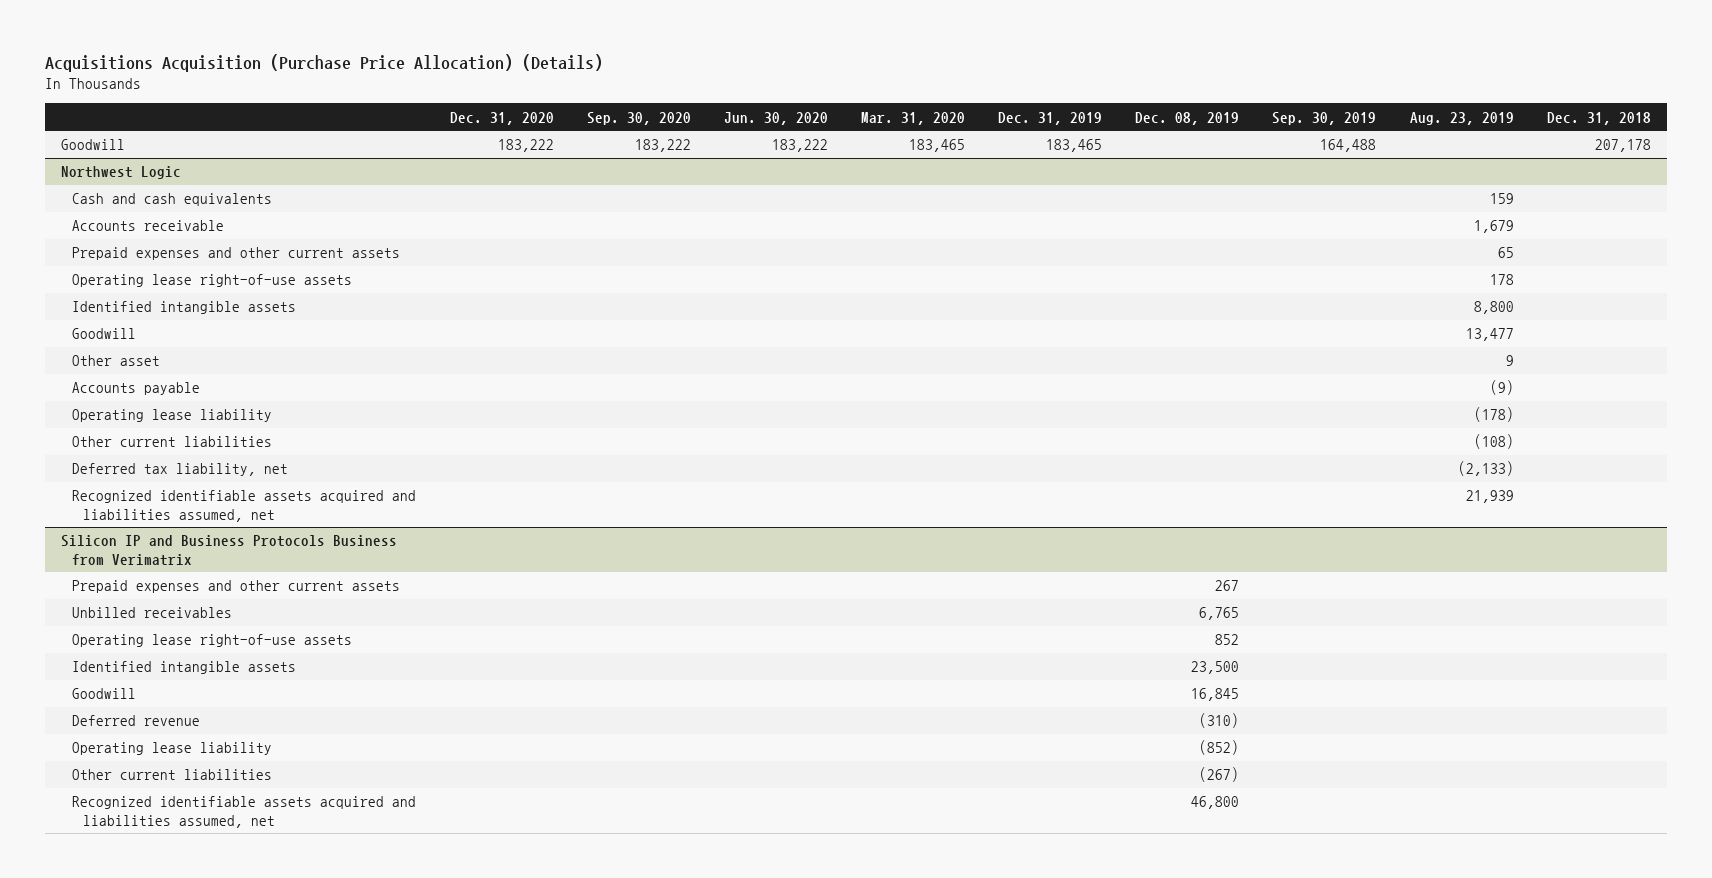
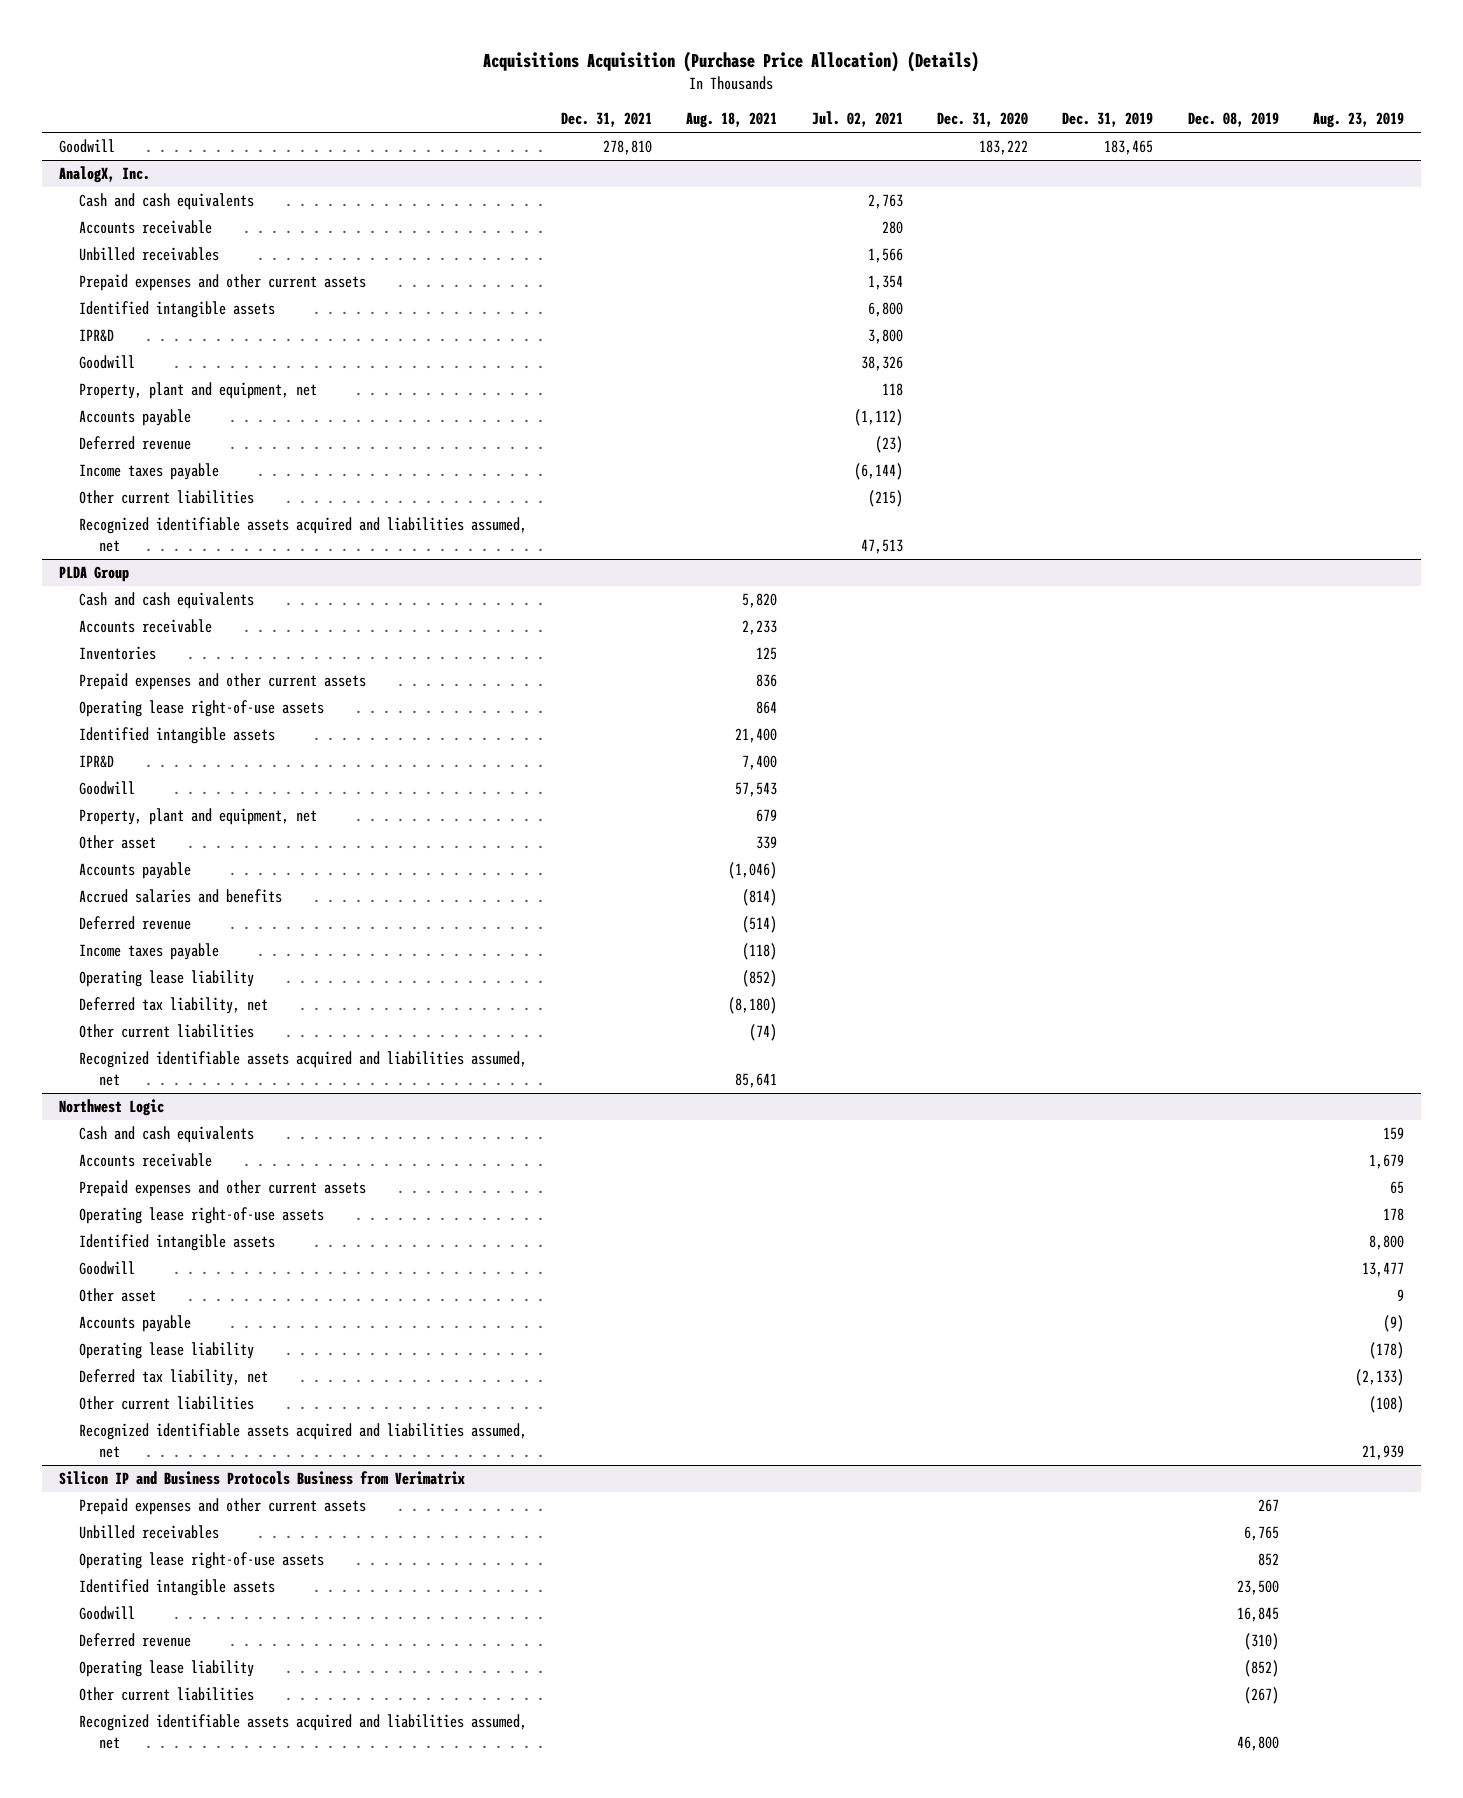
[586,111,691,125] Sep. 30, 2020 -> none
[723,111,828,125] Jun. 30, 2020 -> none
[861,111,966,125] Mar. 31, 2020 -> none
[1272,111,1377,125] Sep. 30, 2019 -> none
[1546,111,1651,125] Dec. 31, 2018 -> none
none -> [561,112,653,128] Dec. 31, 2021
none -> [686,112,778,129] Aug. 18, 2021
none -> [811,111,903,128] Jul. 02, 2021
none -> [59,166,151,184] AnalogX, Inc.
none -> [78,193,254,211] Cash and cash equivalents
none -> [78,220,212,235] Accounts receivable
none -> [78,247,219,262] Unbilled receivables
none -> [78,274,366,292] Prepaid expenses and other current assets
none -> [78,301,275,319] Identified intangible assets
none -> [78,329,114,343] IPR&D
none -> [78,355,135,370] Goodwill
none -> [78,382,317,400] Property, plant and equipment, net
none -> [78,409,191,427] Accounts payable
none -> [78,436,191,451] Deferred revenue
none -> [78,463,219,481] Income taxes payable
none -> [78,490,254,505] Other current liabilities
none -> [78,517,527,552] Recognized identifiable assets acquired and liabilities assumed, net
none -> [59,566,130,583] PLDA Group
none -> [78,592,254,610] Cash and cash equivalents
none -> [78,619,212,634] Accounts receivable
none -> [78,646,156,661] Inventories
none -> [78,673,366,691] Prepaid expenses and other current assets
none -> [78,700,324,718] Operating lease right-of-use assets
none -> [78,727,275,745] Identified intangible assets
none -> [78,755,114,769] IPR&D
none -> [78,781,135,796] Goodwill
none -> [78,808,317,826] Property, plant and equipment, net
none -> [78,835,156,850] Other asset
none -> [78,862,191,880] Accounts payable
none -> [78,889,282,904] Accrued salaries and benefits
none -> [78,916,191,931] Deferred revenue
none -> [78,943,219,961] Income taxes payable
none -> [78,970,254,988] Operating lease liability
none -> [78,997,268,1015] Deferred tax liability, net
none -> [78,1024,254,1039] Other current liabilities
none -> [78,1051,527,1086] Recognized identifiable assets acquired and liabilities assumed, net
[72,436,273,448] Other current liabilities -> [78,1396,254,1411] Other current liabilities

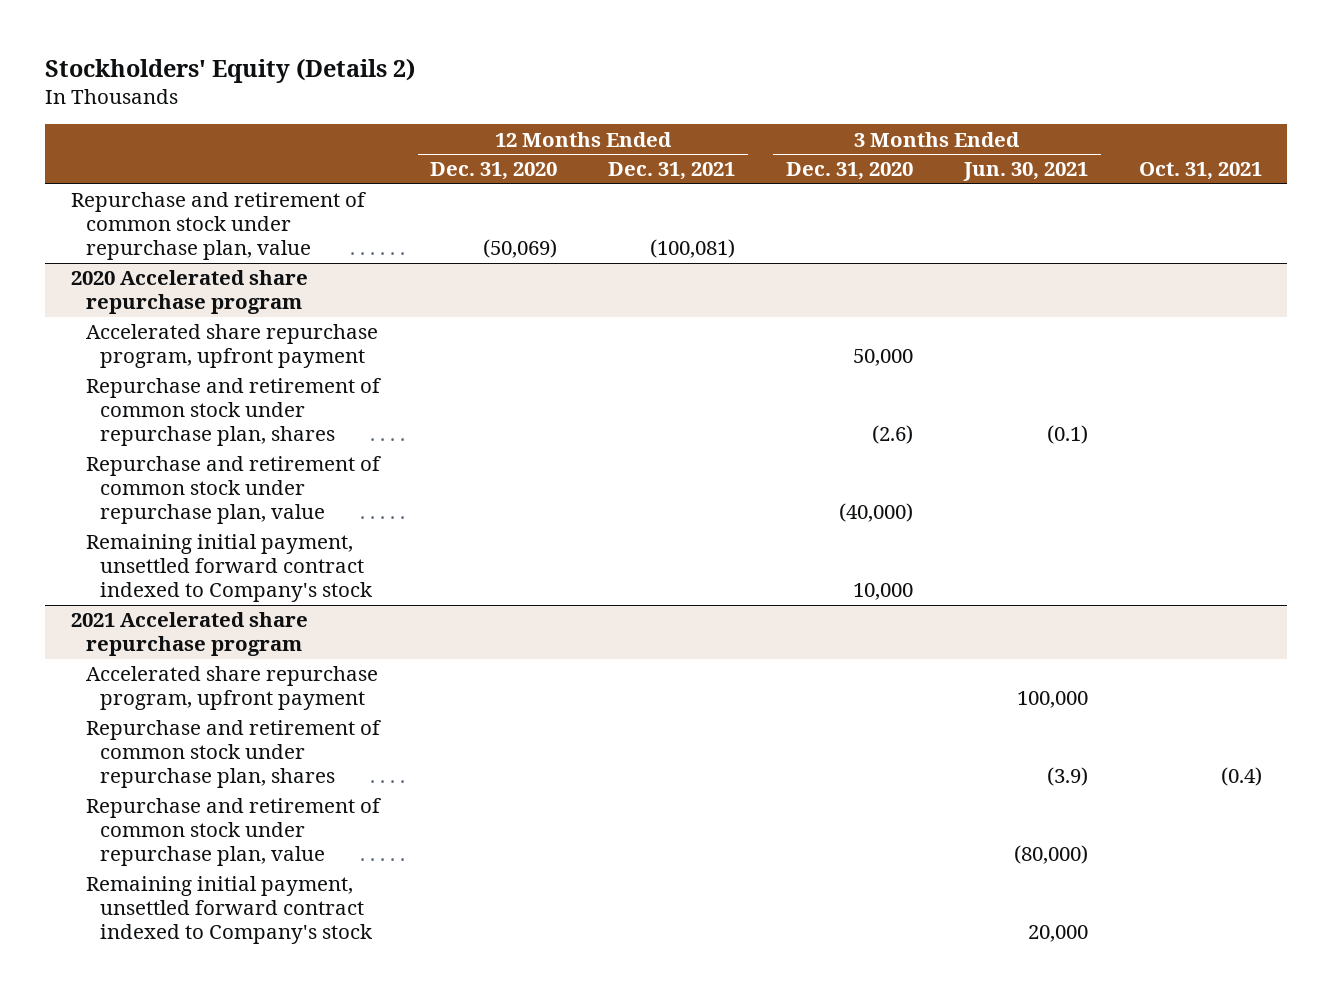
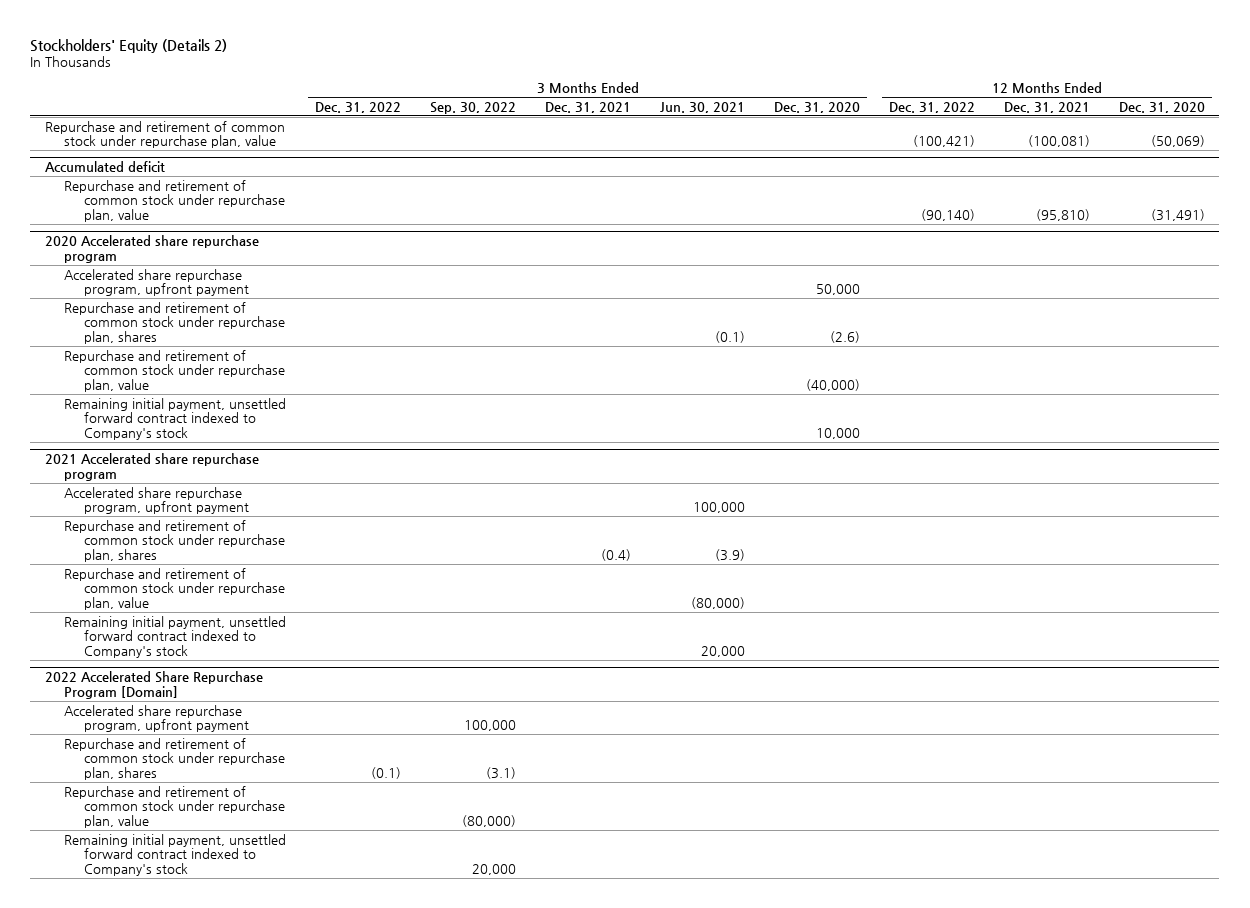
[1138,162,1262,181] Oct. 31, 2021 -> none
none -> [315,101,402,113] Dec. 31, 2022
none -> [430,101,517,114] Sep. 30, 2022
none -> [545,101,632,113] Dec. 31, 2021
none -> [888,101,975,113] Dec. 31, 2022
none -> [44,160,165,172] Accumulated deficit
none -> [64,179,285,223] Repurchase and retirement of common stock under repurchase plan, value
none -> [44,670,263,699] 2022 Accelerated Share Repurchase Program [Domain]
none -> [64,704,249,733] Accelerated share repurchase program, upfront payment
none -> [64,737,285,781] Repurchase and retirement of common stock under repurchase plan, shares
none -> [64,785,285,829] Repurchase and retirement of common stock under repurchase plan, value
none -> [64,833,287,877] Remaining initial payment, unsettled forward contract indexed to Company's stock

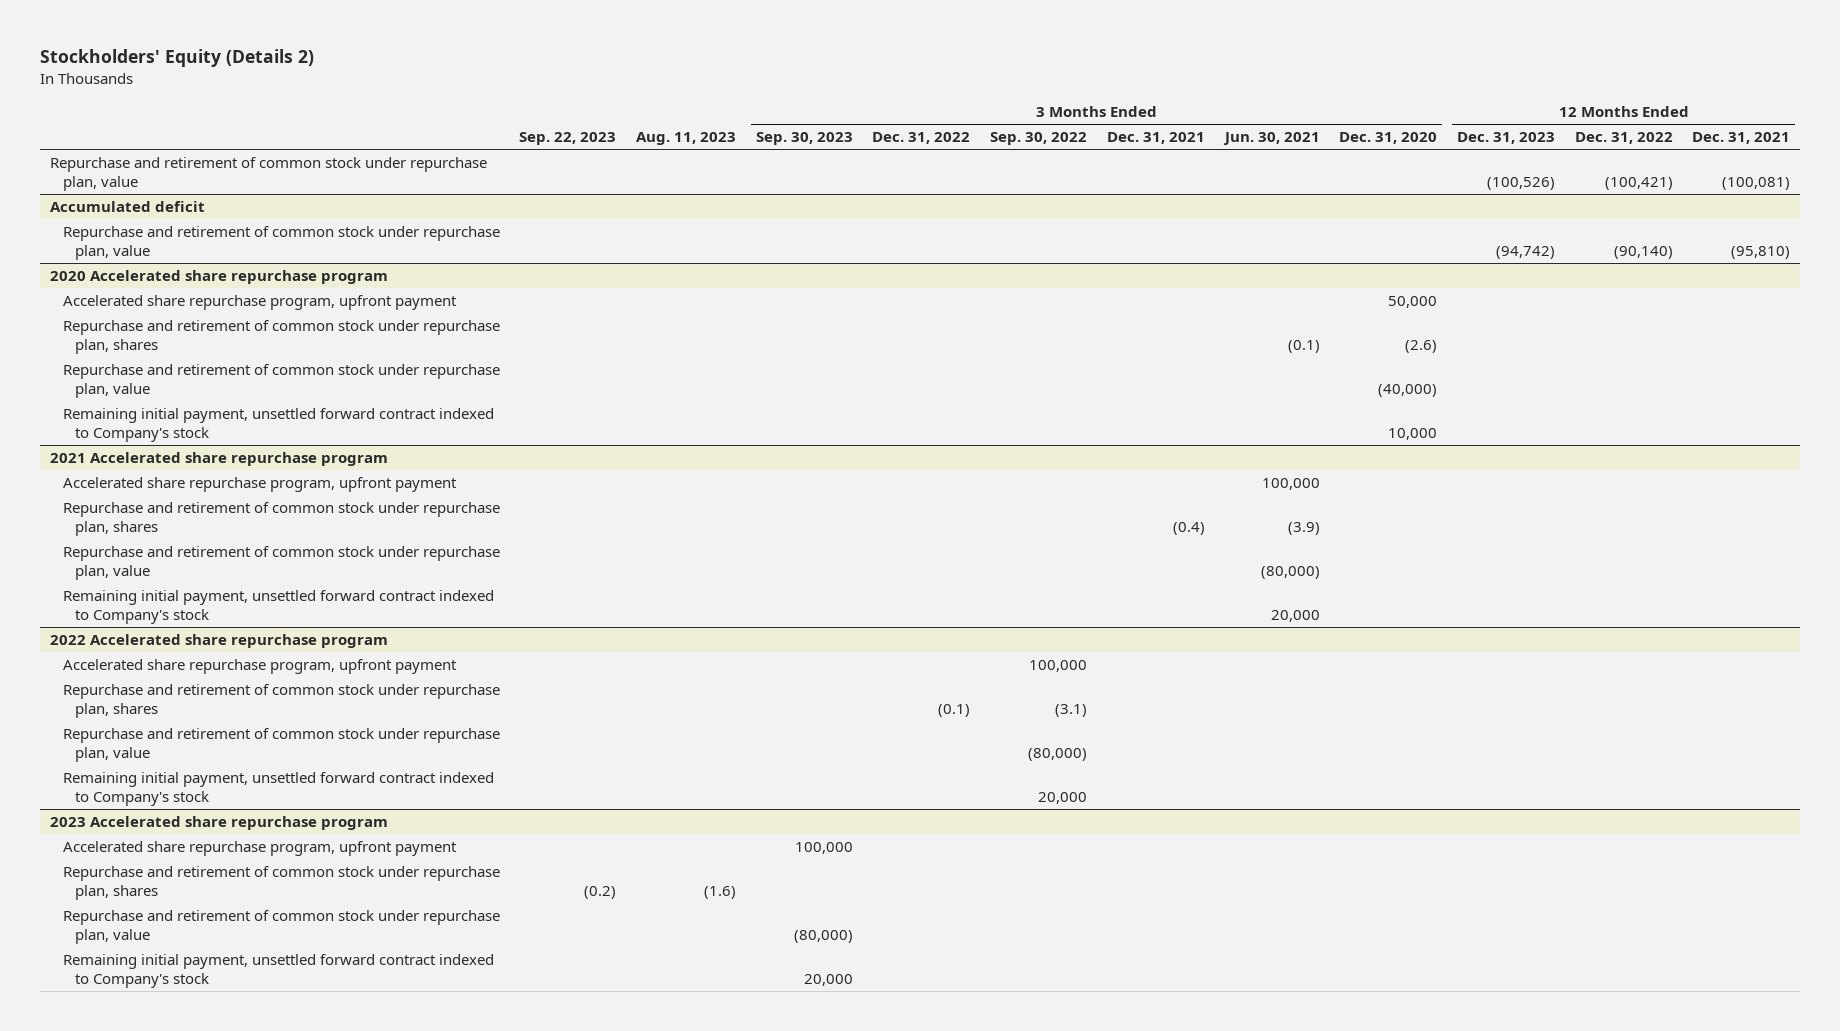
[1118,101,1205,113] Dec. 31, 2020 -> none
none -> [519,132,617,146] Sep. 22, 2023
none -> [636,132,737,146] Aug. 11, 2023
none -> [755,132,853,146] Sep. 30, 2023
none -> [1457,132,1556,145] Dec. 31, 2023
[44,670,263,699] 2022 Accelerated Share Repurchase Program [Domain] -> [49,634,388,649] 2022 Accelerated share repurchase program
none -> [49,816,388,831] 2023 Accelerated share repurchase program
none -> [62,841,457,857] Accelerated share repurchase program, upfront payment
none -> [62,866,500,900] Repurchase and retirement of common stock under repurchase plan, shares
none -> [62,910,500,944] Repurchase and retirement of common stock under repurchase plan, value
none -> [62,954,494,988] Remaining initial payment, unsettled forward contract indexed to Company's stock

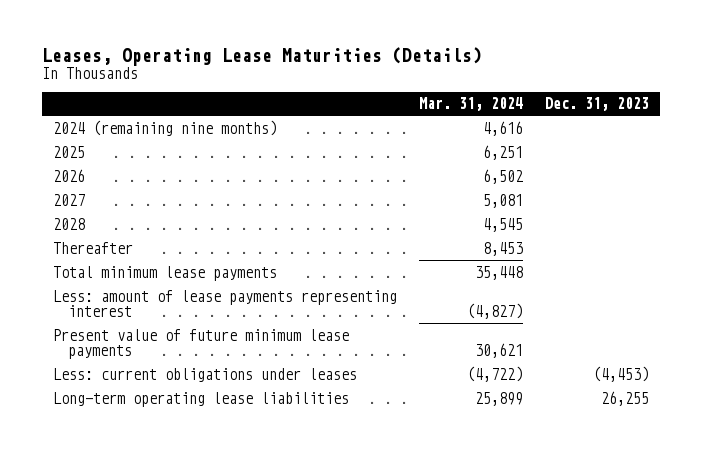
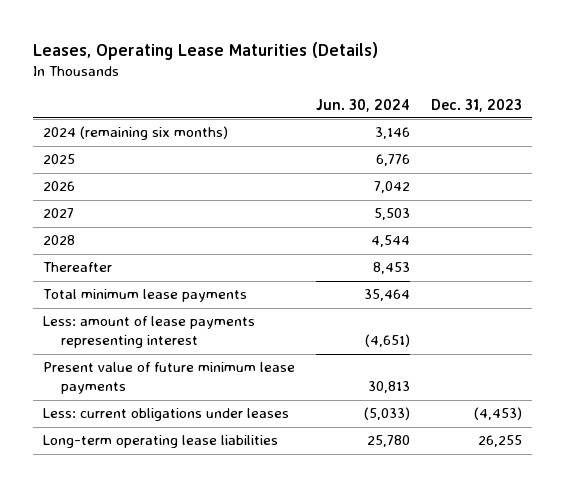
[419,97,524,112] Mar. 31, 2024 -> none
none -> [316,98,411,112] Jun. 30, 2024
[53,119,278,136] 2024 (remaining nine months) -> [43,126,229,141] 2024 (remaining six months)

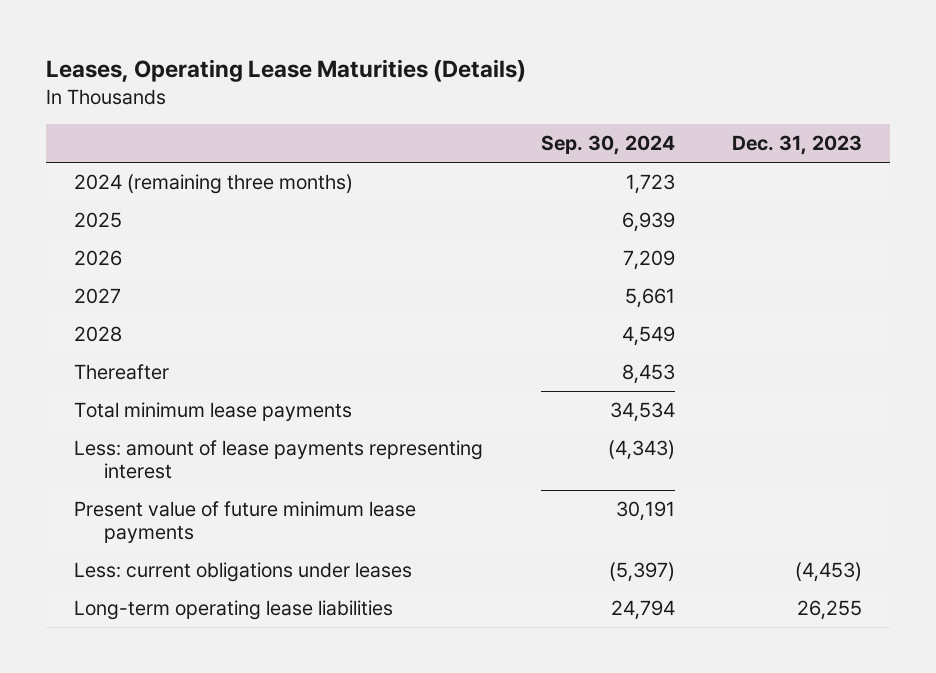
[316,98,411,112] Jun. 30, 2024 -> none
none -> [540,135,675,156] Sep. 30, 2024
[43,126,229,141] 2024 (remaining six months) -> [74,174,354,195] 2024 (remaining three months)

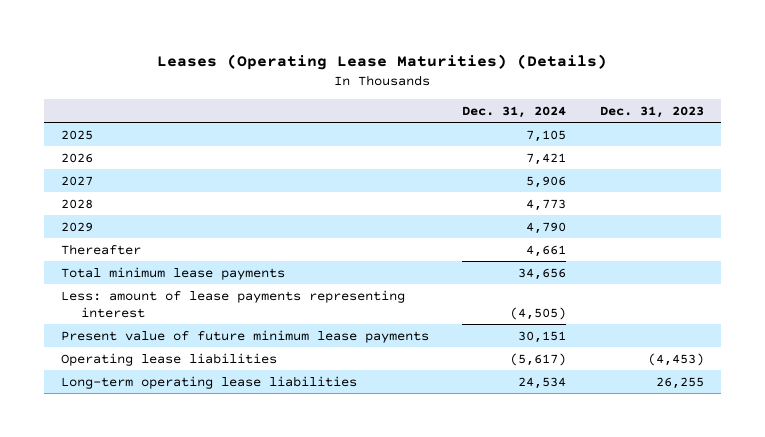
[45,58,526,82] Leases, Operating Lease Maturities (Details) -> [157,53,608,70] Leases (Operating Lease Maturities) (Details)
[540,135,675,156] Sep. 30, 2024 -> none
none -> [462,105,567,118] Dec. 31, 2024
[74,174,354,195] 2024 (remaining three months) -> none
none -> [60,221,93,232] 2029
[74,562,413,583] Less: current obligations under leases -> [60,352,277,366] Operating lease liabilities

